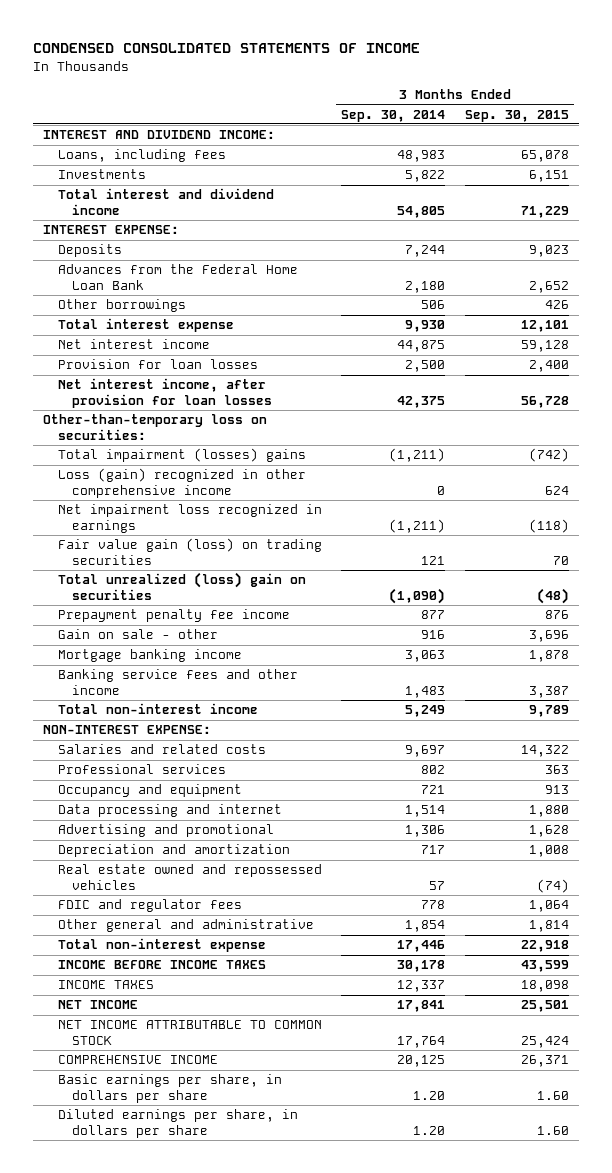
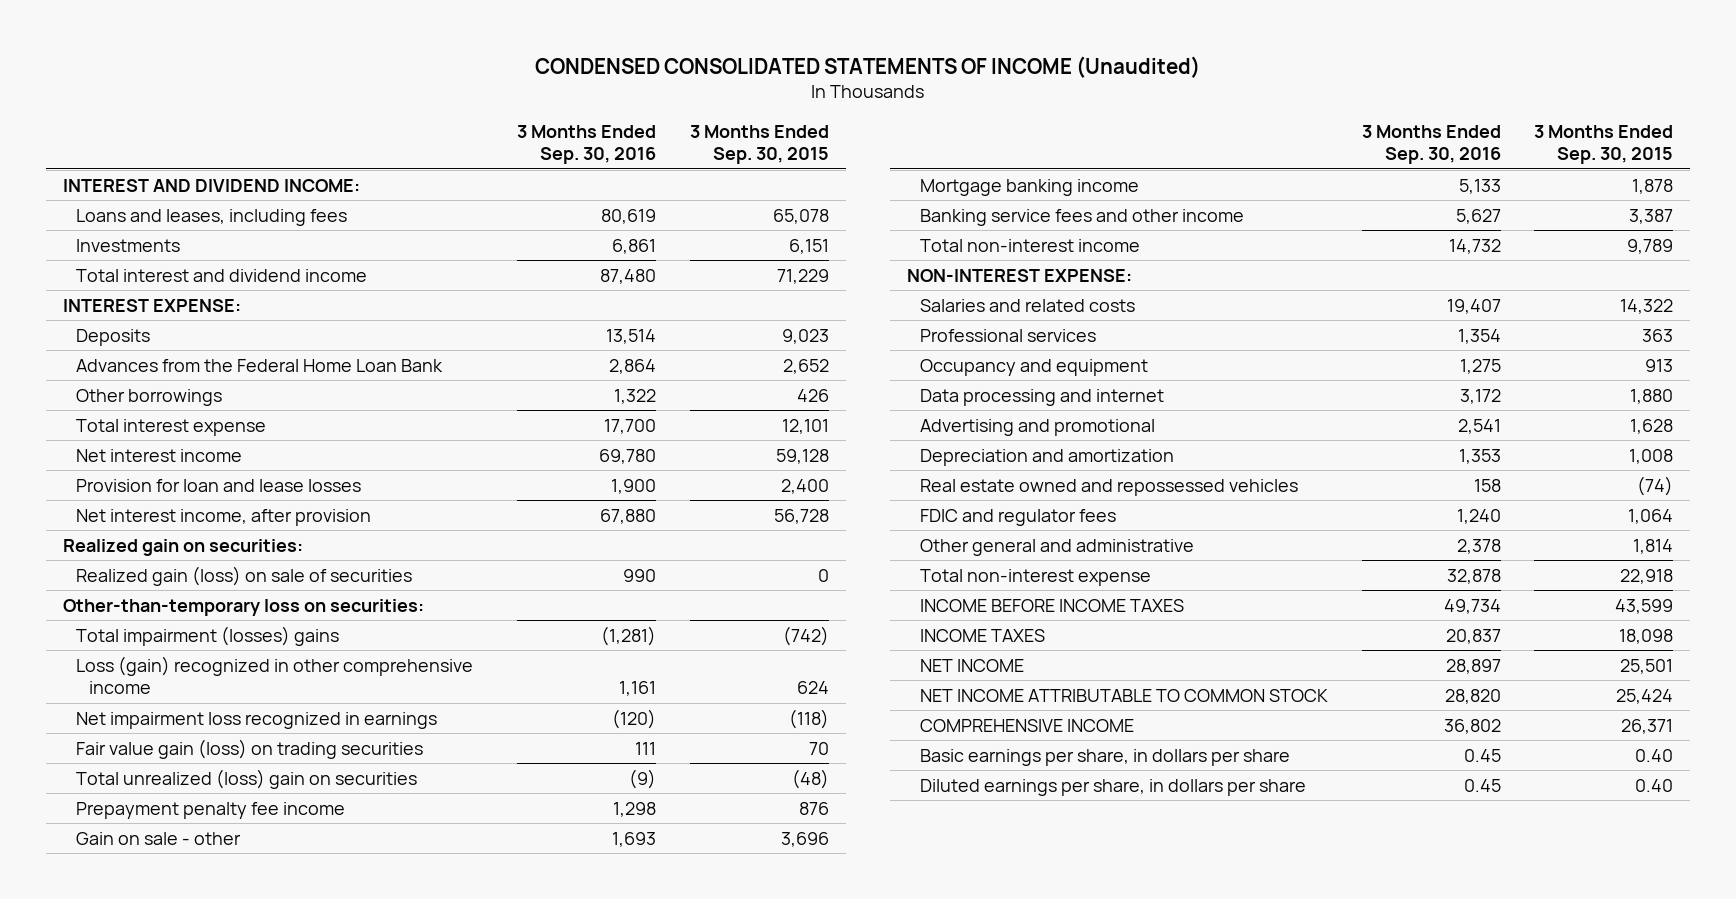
[32,43,420,54] CONDENSED CONSOLIDATED STATEMENTS OF INCOME -> [535,55,1201,78] CONDENSED CONSOLIDATED STATEMENTS OF INCOME (Unaudited)
[341,109,446,122] Sep. 30, 2014 -> none
none -> [517,124,657,165] 3 Months Ended Sep. 30, 2016
[57,149,226,163] Loans, including fees -> [75,208,347,226] Loans and leases, including fees
[57,359,258,370] Provision for loan losses -> [75,478,361,492] Provision for loan and lease losses
[57,378,273,409] Net interest income, after provision for loan losses -> [75,508,371,526] Net interest income, after provision
none -> [62,538,303,556] Realized gain on securities:
none -> [75,565,412,586] Realized gain (loss) on sale of securities
[537,1091,570,1101] 1.60 -> [1635,748,1674,762] 0.40
[537,1126,570,1136] 1.60 -> [1635,778,1674,792] 0.40

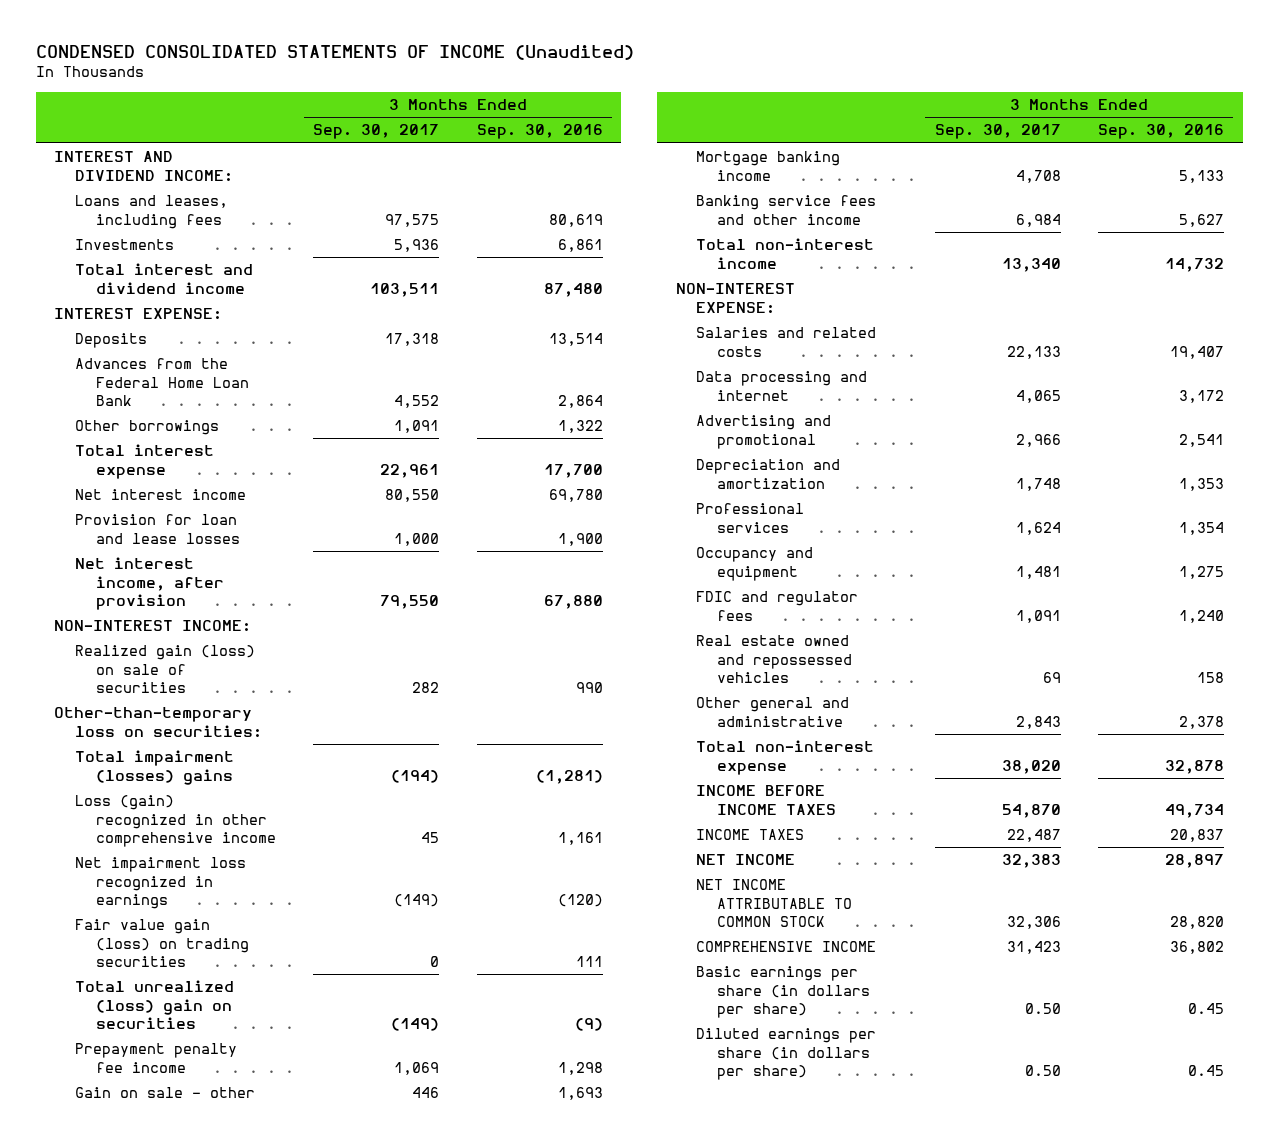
[689,124,829,165] 3 Months Ended Sep. 30, 2015 -> none
none -> [313,124,440,140] Sep. 30, 2017
[62,538,303,556] Realized gain on securities: -> [54,620,252,633] NON-INTEREST INCOME:
[920,328,1097,342] Professional services -> [696,503,805,533] Professional services
[920,358,1149,376] Occupancy and equipment -> [696,547,814,581] Occupancy and equipment
[920,478,1299,496] Real estate owned and repossessed vehicles -> [696,635,853,683] Real estate owned and repossessed vehicles
[920,748,1291,766] Basic earnings per share, in dollars per share -> [696,966,871,1018] Basic earnings per share (in dollars per share)
[920,778,1307,796] Diluted earnings per share, in dollars per share -> [696,1028,877,1080] Diluted earnings per share (in dollars per share)

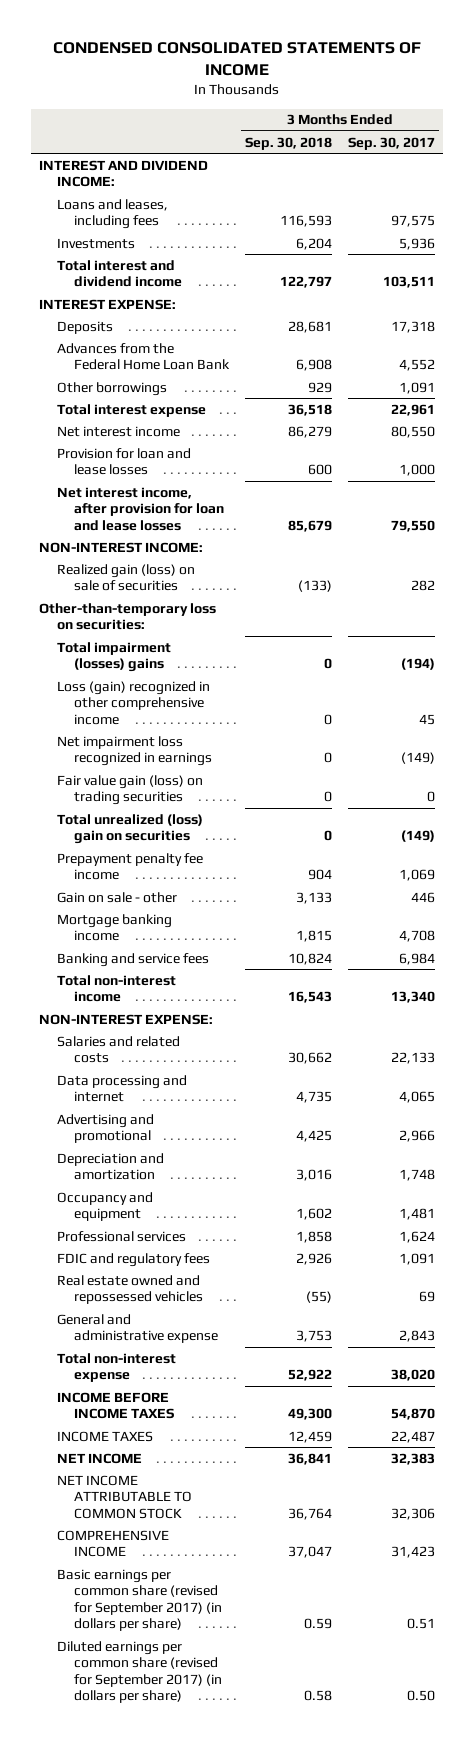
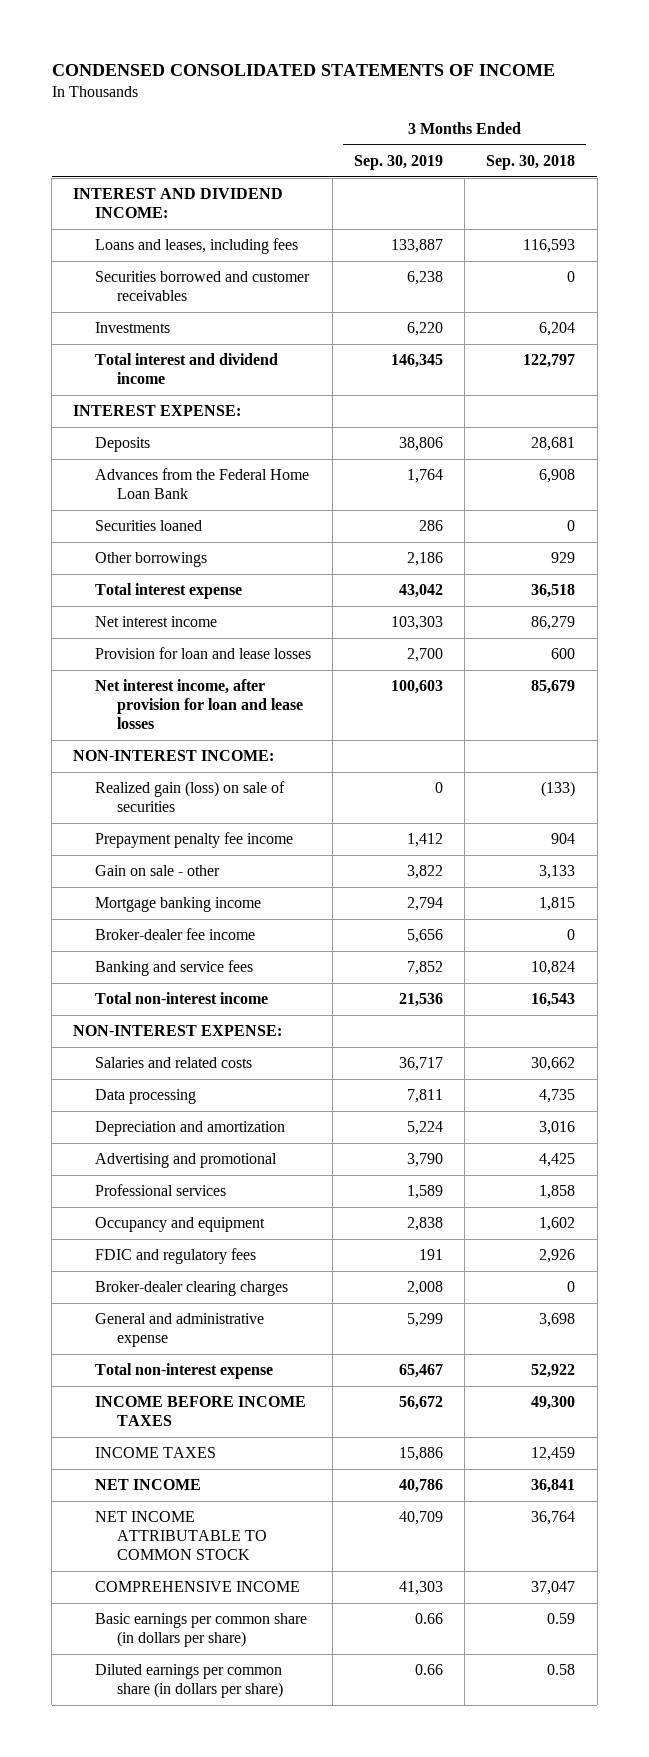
[348,136,436,150] Sep. 30, 2017 -> none
none -> [354,154,444,170] Sep. 30, 2019
none -> [94,270,310,302] Securities borrowed and customer receivables
none -> [94,519,202,531] Securities loaned
[39,602,217,631] Other-than-temporary loss on securities: -> none
[56,641,171,673] Total impairment (losses) gains -> none
[56,680,210,725] Loss (gain) recognized in other comprehensive income -> none
[56,735,213,767] Net impairment loss recognized in earnings -> none
[56,774,203,806] Fair value gain (loss) on trading securities -> none
[56,813,203,845] Total unrealized (loss) gain on securities -> none
none -> [94,927,255,940] Broker-dealer fee income
[56,1074,187,1103] Data processing and internet -> [94,1088,196,1104] Data processing
[56,1113,154,1144] Advertising and promotional -> [94,1152,277,1168] Advertising and promotional
[56,1191,153,1222] Occupancy and equipment -> [94,1216,265,1232] Occupancy and equipment
[56,1274,204,1305] Real estate owned and repossessed vehicles -> none
none -> [94,1280,288,1296] Broker-dealer clearing charges
[296,1330,333,1343] 3,753 -> [539,1312,576,1327] 3,698
[56,1568,223,1632] Basic earnings per common share (revised for September 2017) (in dollars per share) -> [94,1612,307,1648] Basic earnings per common share (in dollars per share)
[56,1640,223,1704] Diluted earnings per common share (revised for September 2017) (in dollars per share) -> [94,1663,283,1699] Diluted earnings per common share (in dollars per share)

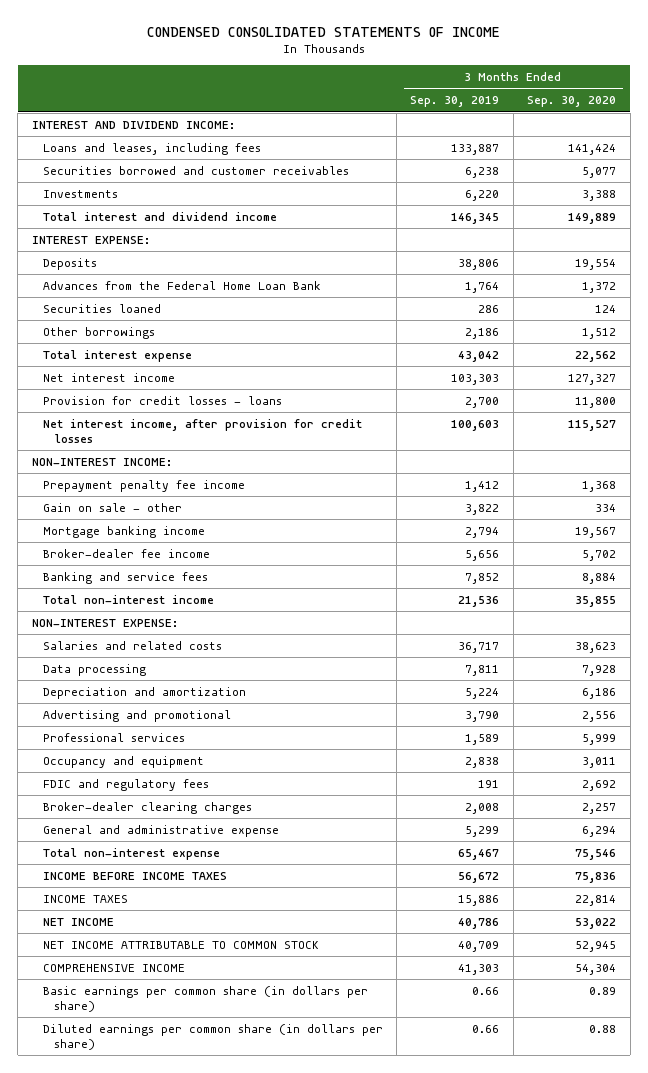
[486,154,576,170] Sep. 30, 2018 -> none
none -> [527,96,617,108] Sep. 30, 2020
[94,646,311,659] Provision for loan and lease losses -> [42,395,282,405] Provision for credit losses - loans
[94,678,303,730] Net interest income, after provision for loan and lease losses -> [42,418,362,443] Net interest income, after provision for credit losses
[94,780,285,813] Realized gain (loss) on sale of securities -> none

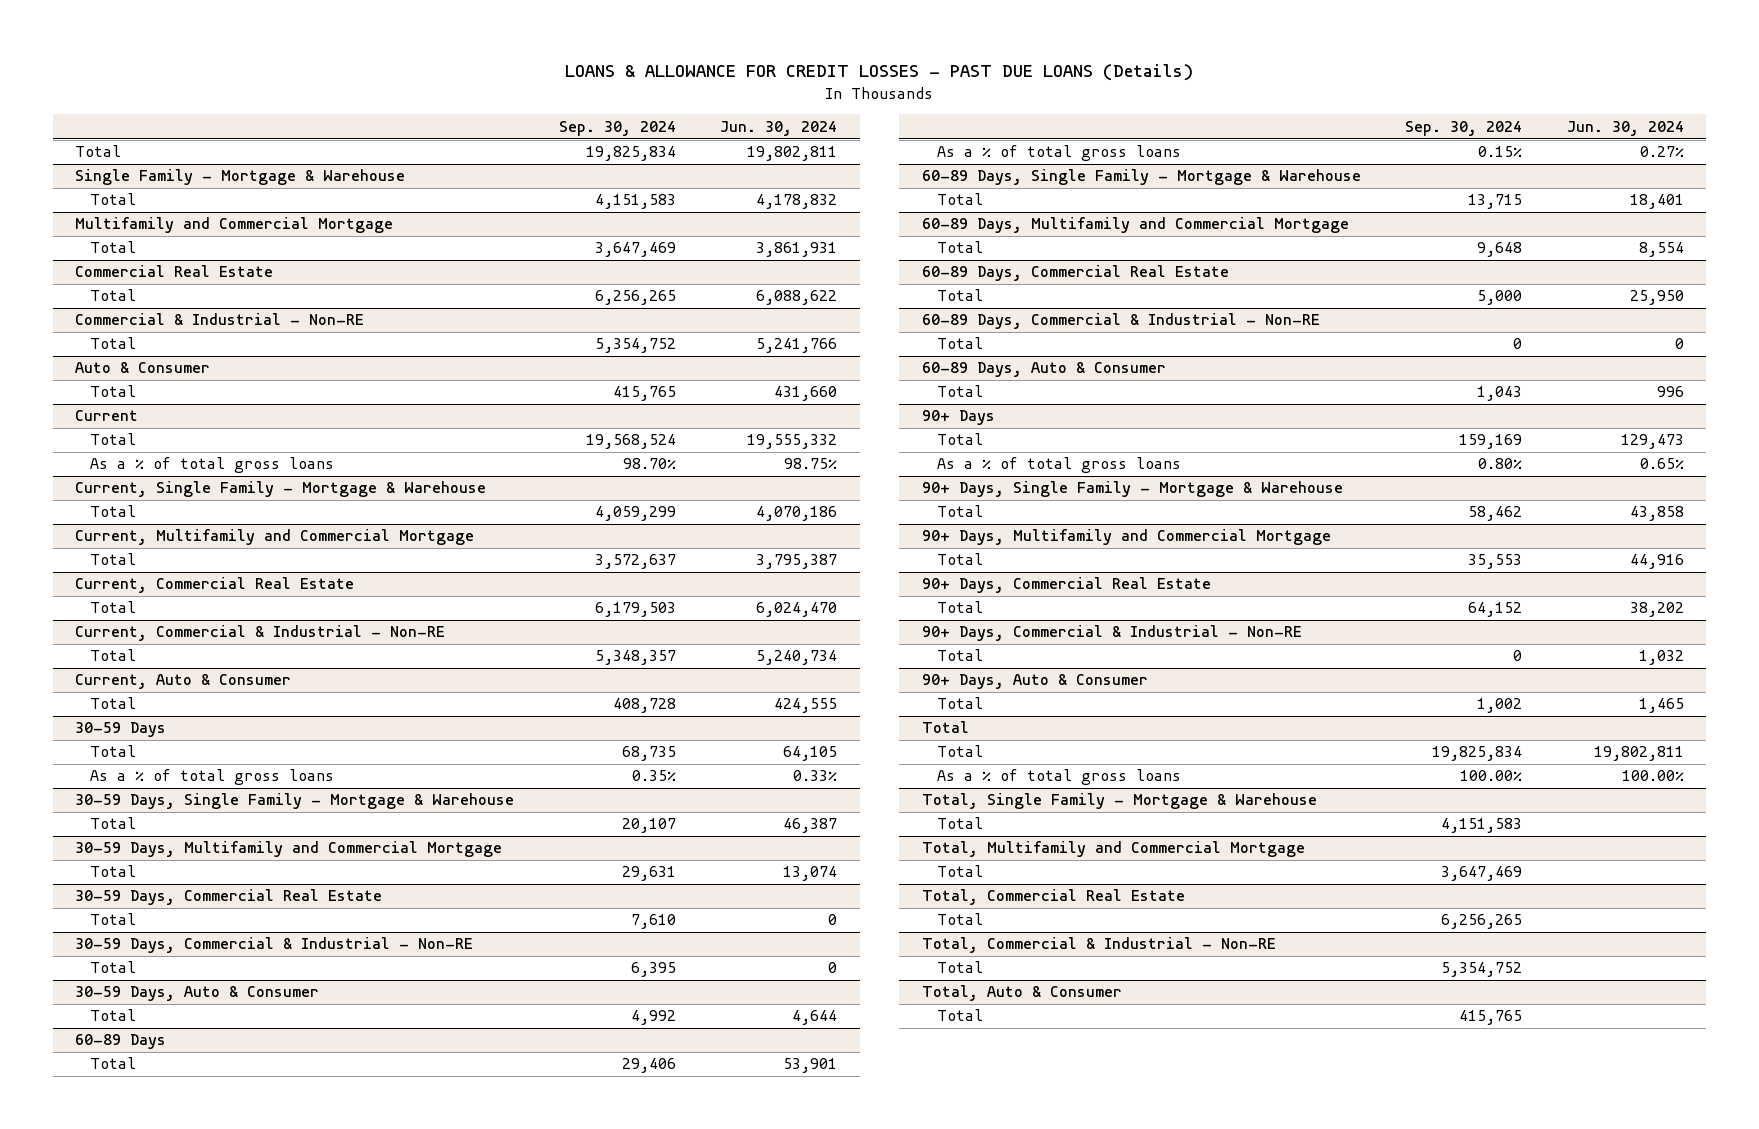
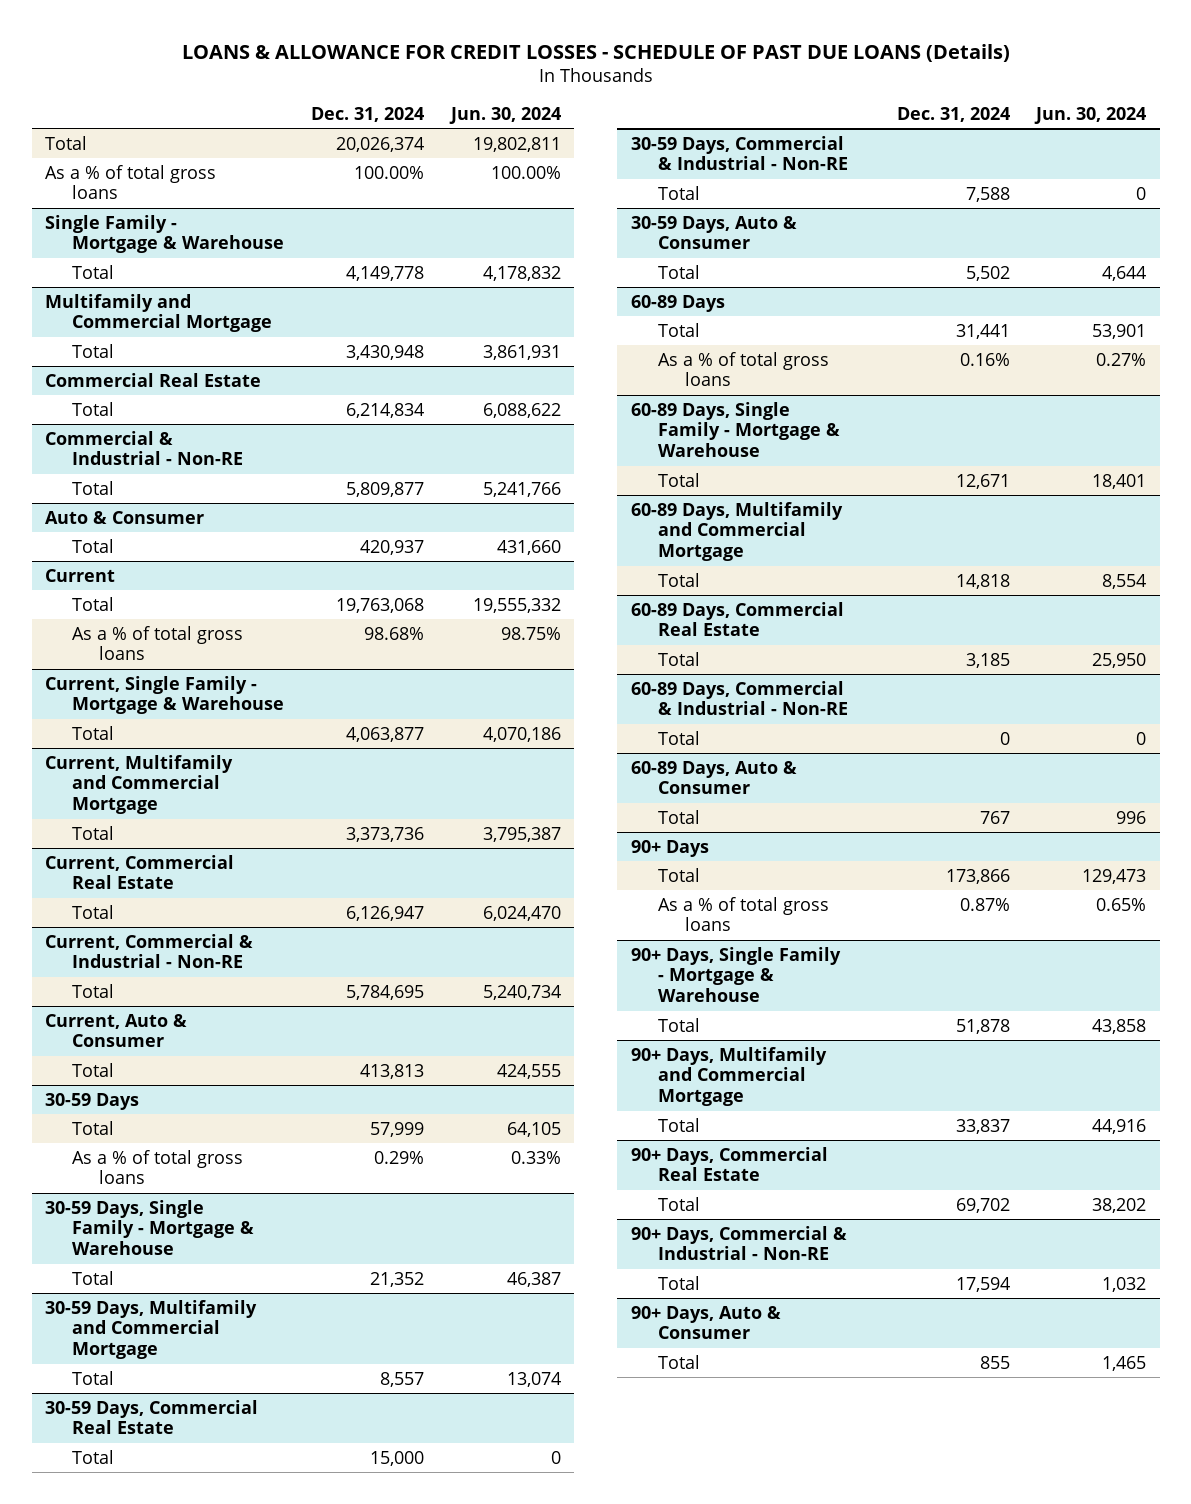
[565,64,1194,82] LOANS & ALLOWANCE FOR CREDIT LOSSES - PAST DUE LOANS (Details) -> [181,43,1010,62] LOANS & ALLOWANCE FOR CREDIT LOSSES - SCHEDULE OF PAST DUE LOANS (Details)
[558,120,676,136] Sep. 30, 2024 -> none
none -> [310,107,424,123] Dec. 31, 2024
none -> [45,164,217,200] As a % of total gross loans
[921,721,969,734] Total -> none
[936,745,983,758] Total -> none
[936,769,1181,786] As a % of total gross loans -> none
[921,793,1317,810] Total, Single Family - Mortgage & Warehouse -> none
[936,817,983,830] Total -> none
[921,841,1305,858] Total, Multifamily and Commercial Mortgage -> none
[936,865,983,878] Total -> none
[921,889,1185,906] Total, Commercial Real Estate -> none
[936,913,983,926] Total -> none
[921,937,1276,954] Total, Commercial & Industrial - Non-RE -> none
[936,961,983,974] Total -> none
[921,985,1122,1002] Total, Auto & Consumer -> none
[936,1009,983,1022] Total -> none

